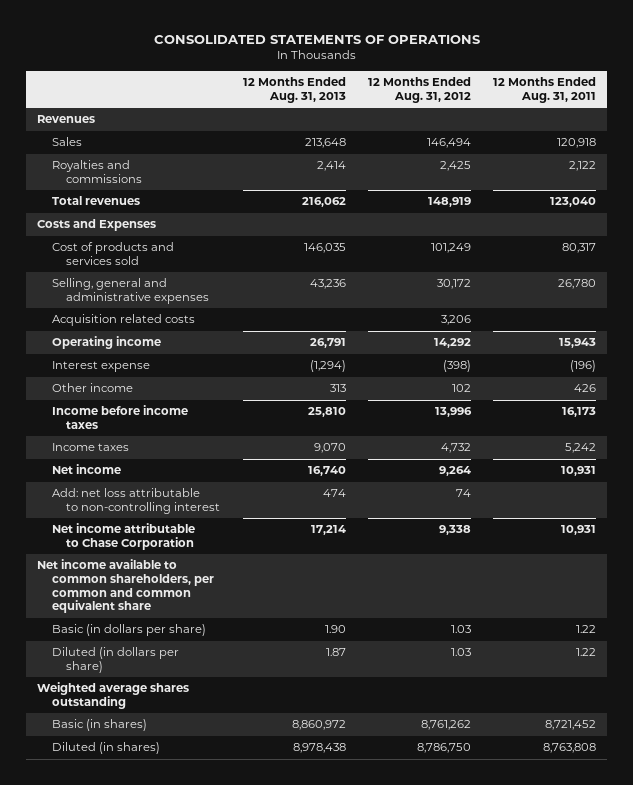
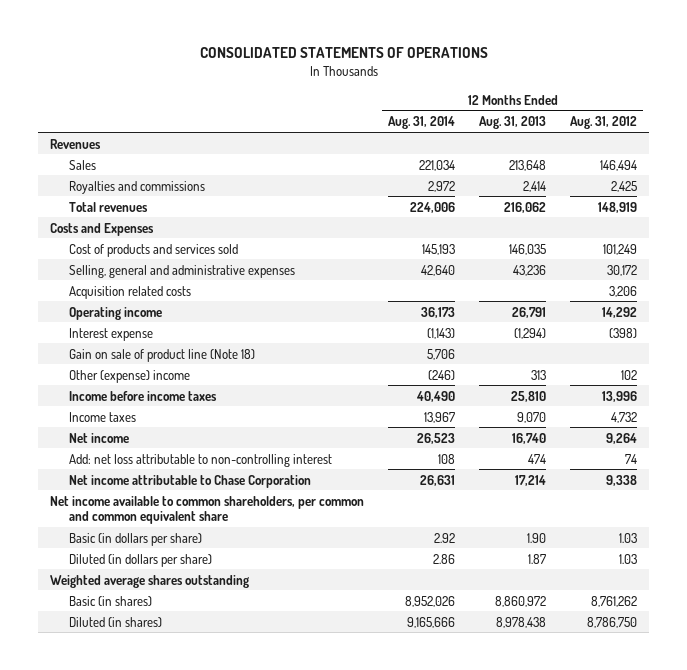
[492,77,596,104] 12 Months Ended Aug. 31, 2011 -> none
none -> [388,116,456,130] Aug. 31, 2014
none -> [69,348,256,362] Gain on sale of product line (Note 18)
[51,383,133,393] Other income -> [69,369,191,383] Other (expense) income

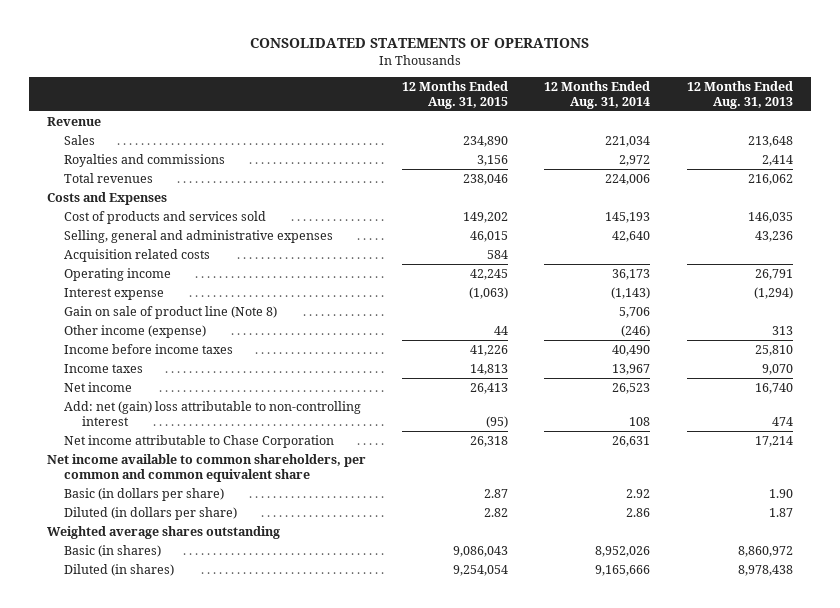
[570,116,638,130] Aug. 31, 2012 -> none
none -> [402,80,509,110] 12 Months Ended Aug. 31, 2015
[49,138,101,149] Revenues -> [46,116,101,126] Revenue
[69,348,256,362] Gain on sale of product line (Note 18) -> [64,305,278,319] Gain on sale of product line (Note 8)
[69,369,191,383] Other (expense) income -> [64,324,207,338] Other income (expense)
[69,453,333,467] Add: net loss attributable to non-controlling interest -> [64,400,362,426] Add: net (gain) loss attributable to non-controlling interest

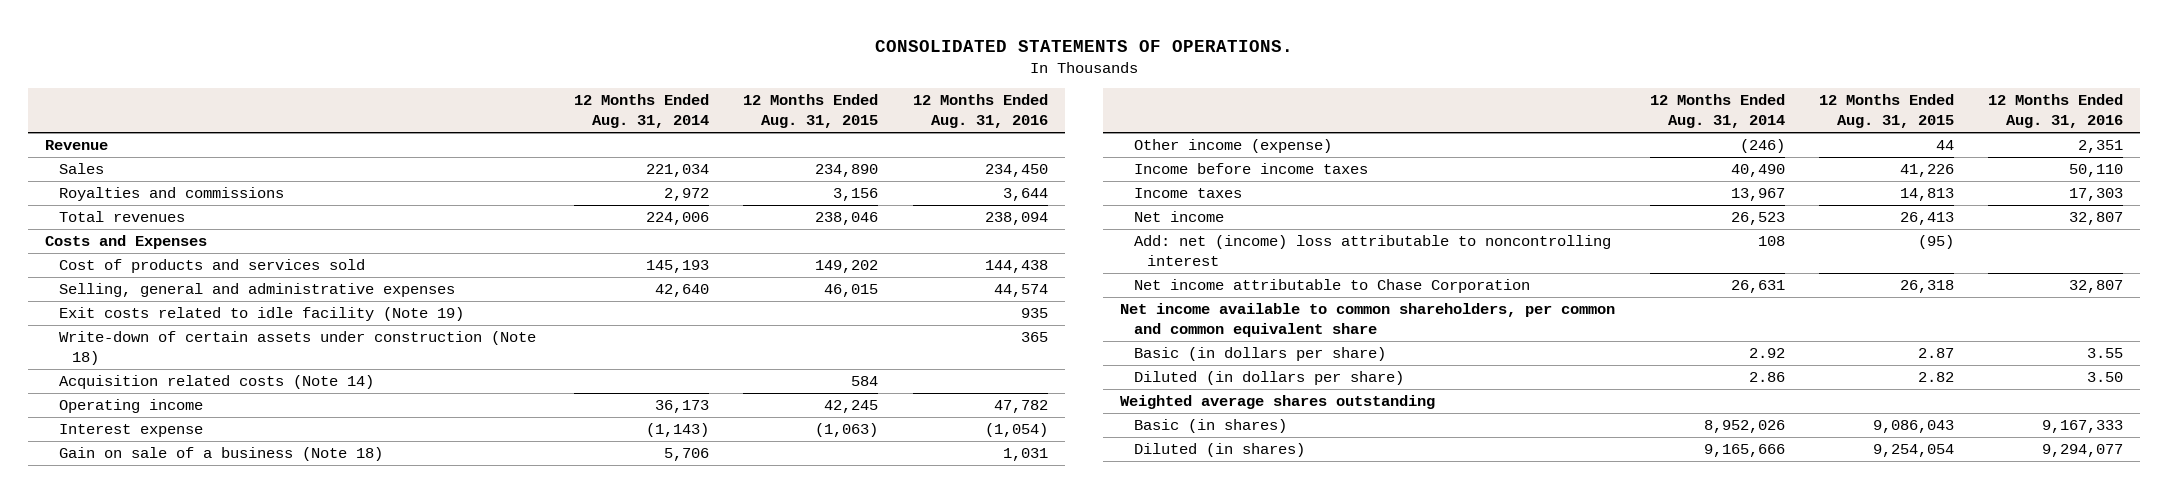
[249,38,589,49] CONSOLIDATED STATEMENTS OF OPERATIONS -> [874,39,1293,52] CONSOLIDATED STATEMENTS OF OPERATIONS.
[686,80,793,110] 12 Months Ended Aug. 31, 2013 -> none
none -> [912,94,1048,129] 12 Months Ended Aug. 31, 2016
none -> [58,307,464,322] Exit costs related to idle facility (Note 19)
none -> [58,331,536,366] Write-down of certain assets under construction (Note 18)
[64,248,211,262] Acquisition related costs -> [58,375,374,390] Acquisition related costs (Note 14)
[64,305,278,319] Gain on sale of product line (Note 8) -> [58,447,383,462] Gain on sale of a business (Note 18)
[64,400,362,426] Add: net (gain) loss attributable to non-controlling interest -> [1133,235,1611,267] Add: net (income) loss attributable to noncontrolling interest

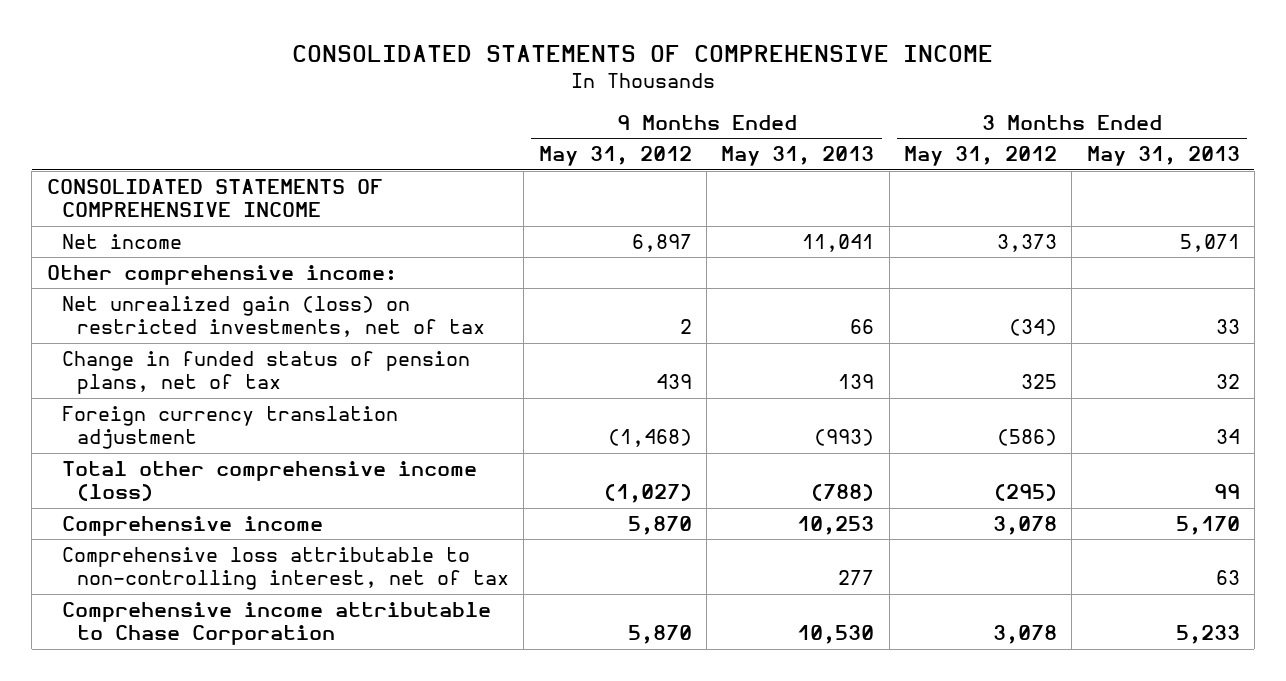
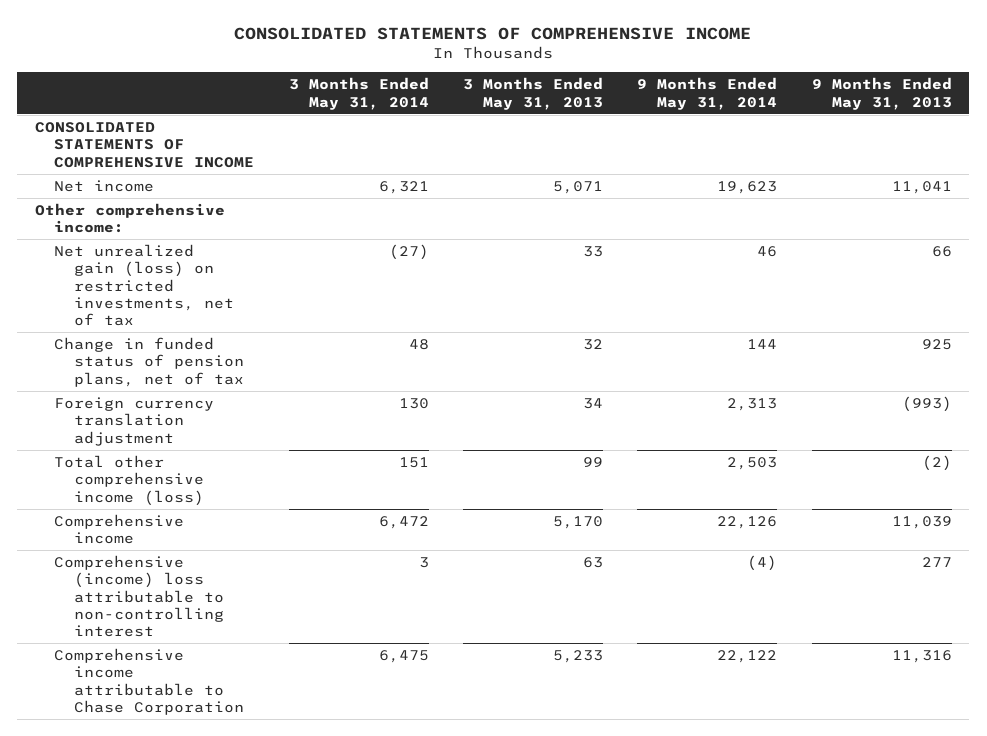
[538,146,692,167] May 31, 2012 -> none
[903,146,1057,167] May 31, 2012 -> none
none -> [288,77,429,110] 3 Months Ended May 31, 2014
none -> [637,77,778,110] 9 Months Ended May 31, 2014
[838,374,875,390] 139 -> [921,338,952,350] 925
[811,484,875,502] (788) -> [921,454,952,471] (2)
[797,516,875,536] 10,253 -> [891,515,952,529] 11,039
[61,547,510,591] Comprehensive loss attributable to non-controlling interest, net of tax -> [54,554,224,638] Comprehensive (income) loss attributable to non-controlling interest
[797,625,875,645] 10,530 -> [891,649,952,663] 11,316

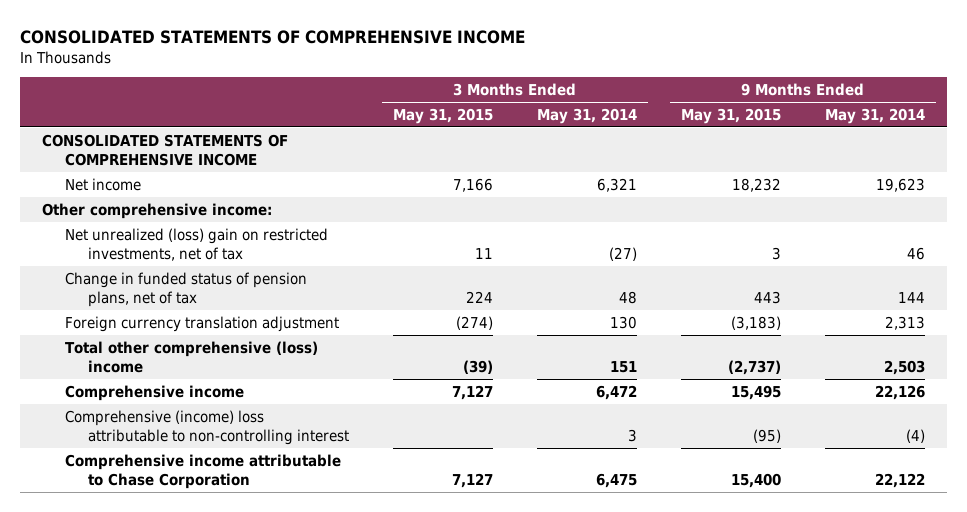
[463,77,604,110] 3 Months Ended May 31, 2013 -> none
[811,77,952,110] 9 Months Ended May 31, 2013 -> none
none -> [392,107,493,124] May 31, 2015
none -> [680,107,781,124] May 31, 2015
[54,243,234,327] Net unrealized gain (loss) on restricted investments, net of tax -> [64,227,328,261] Net unrealized (loss) gain on restricted investments, net of tax
[54,454,204,506] Total other comprehensive income (loss) -> [64,340,318,373] Total other comprehensive (loss) income

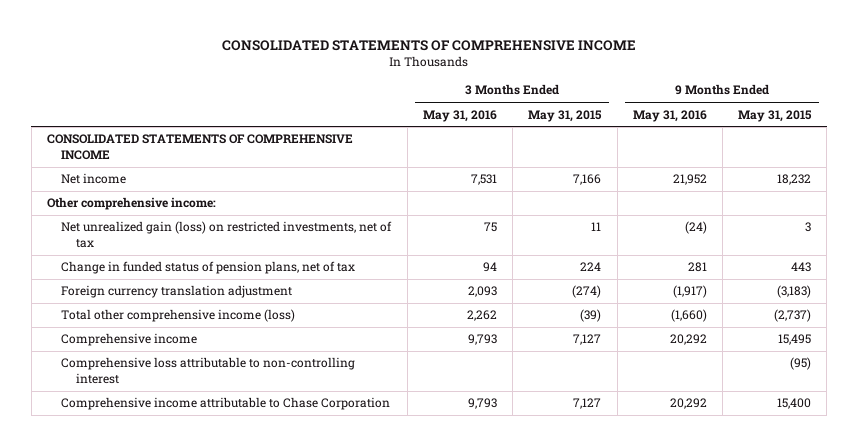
[536,107,637,124] May 31, 2014 -> none
[824,107,925,124] May 31, 2014 -> none
none -> [422,109,497,122] May 31, 2016
none -> [632,109,707,122] May 31, 2016
[64,227,328,261] Net unrealized (loss) gain on restricted investments, net of tax -> [61,221,393,248] Net unrealized gain (loss) on restricted investments, net of tax
[64,340,318,373] Total other comprehensive (loss) income -> [61,309,296,323] Total other comprehensive income (loss)
[64,409,349,445] Comprehensive (income) loss attributable to non-controlling interest -> [61,357,356,384] Comprehensive loss attributable to non-controlling interest

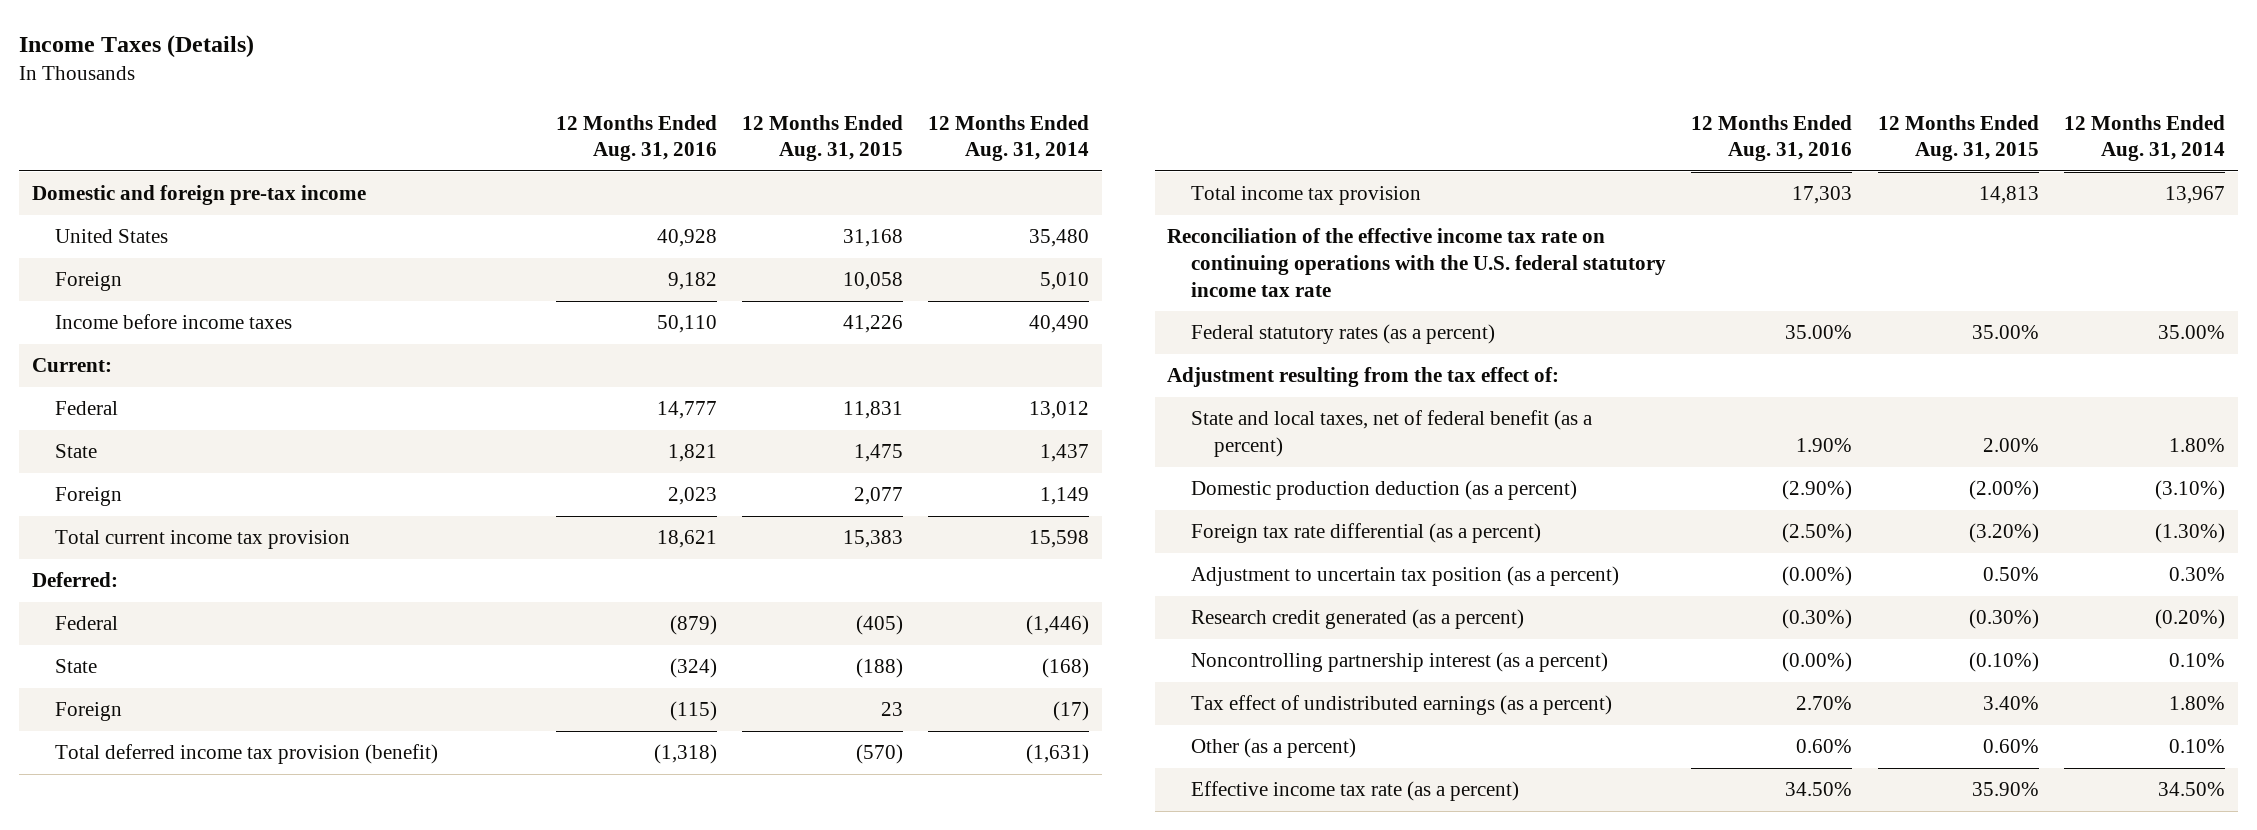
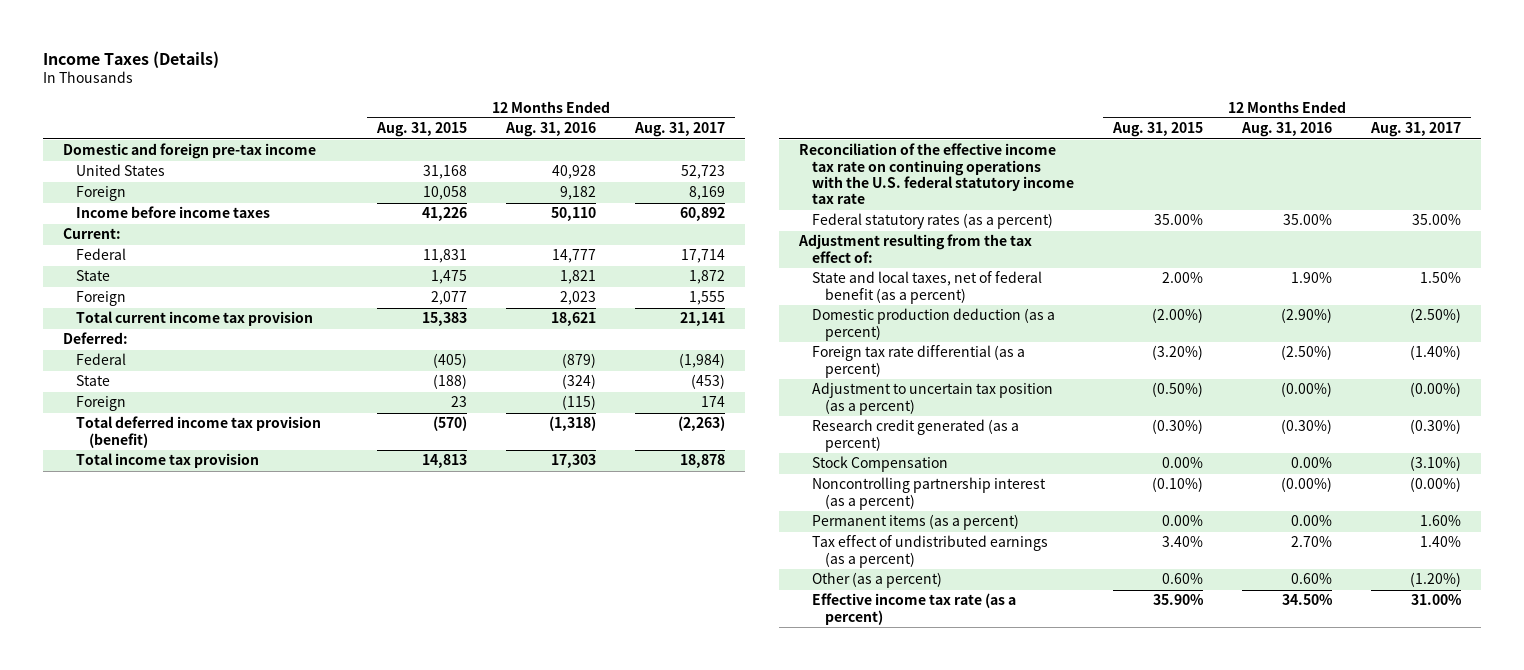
[928,114,1090,162] 12 Months Ended Aug. 31, 2014 -> none
none -> [634,122,726,138] Aug. 31, 2017
[1982,567,2039,582] 0.50% -> [1152,382,1204,398] (0.50%)
none -> [812,456,949,473] Stock Compensation
none -> [812,514,1020,531] Permanent items (as a percent)

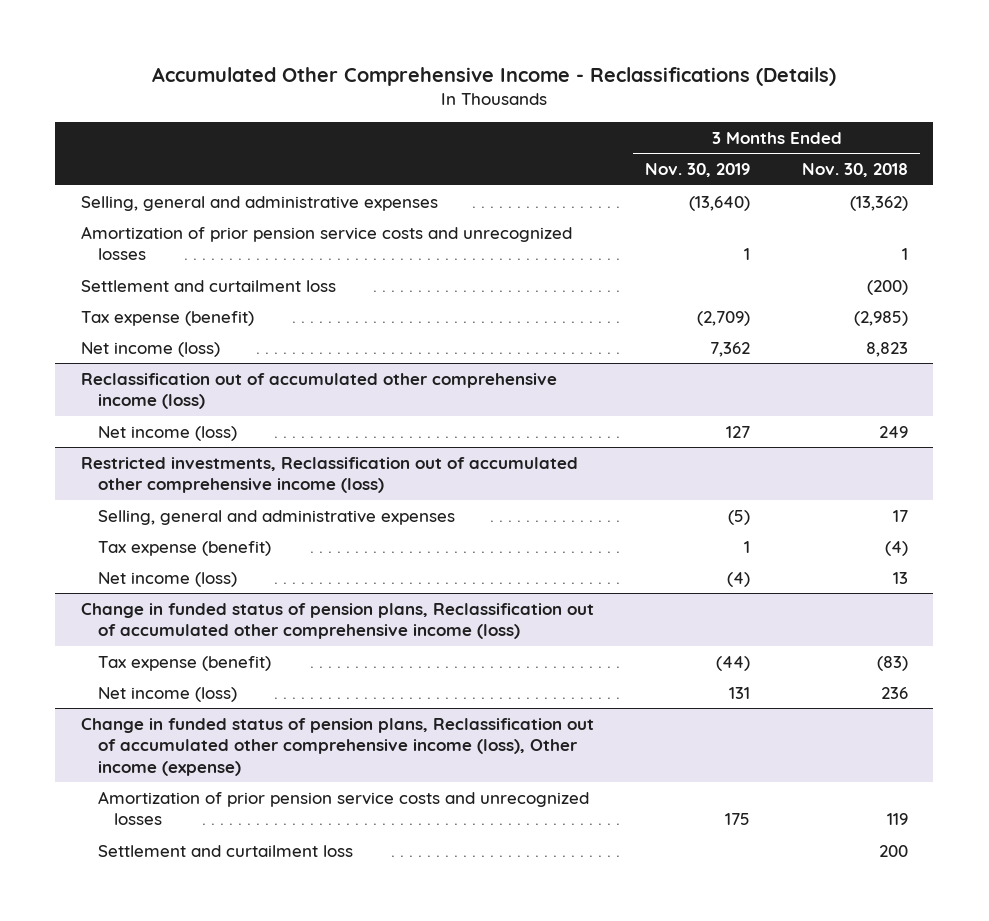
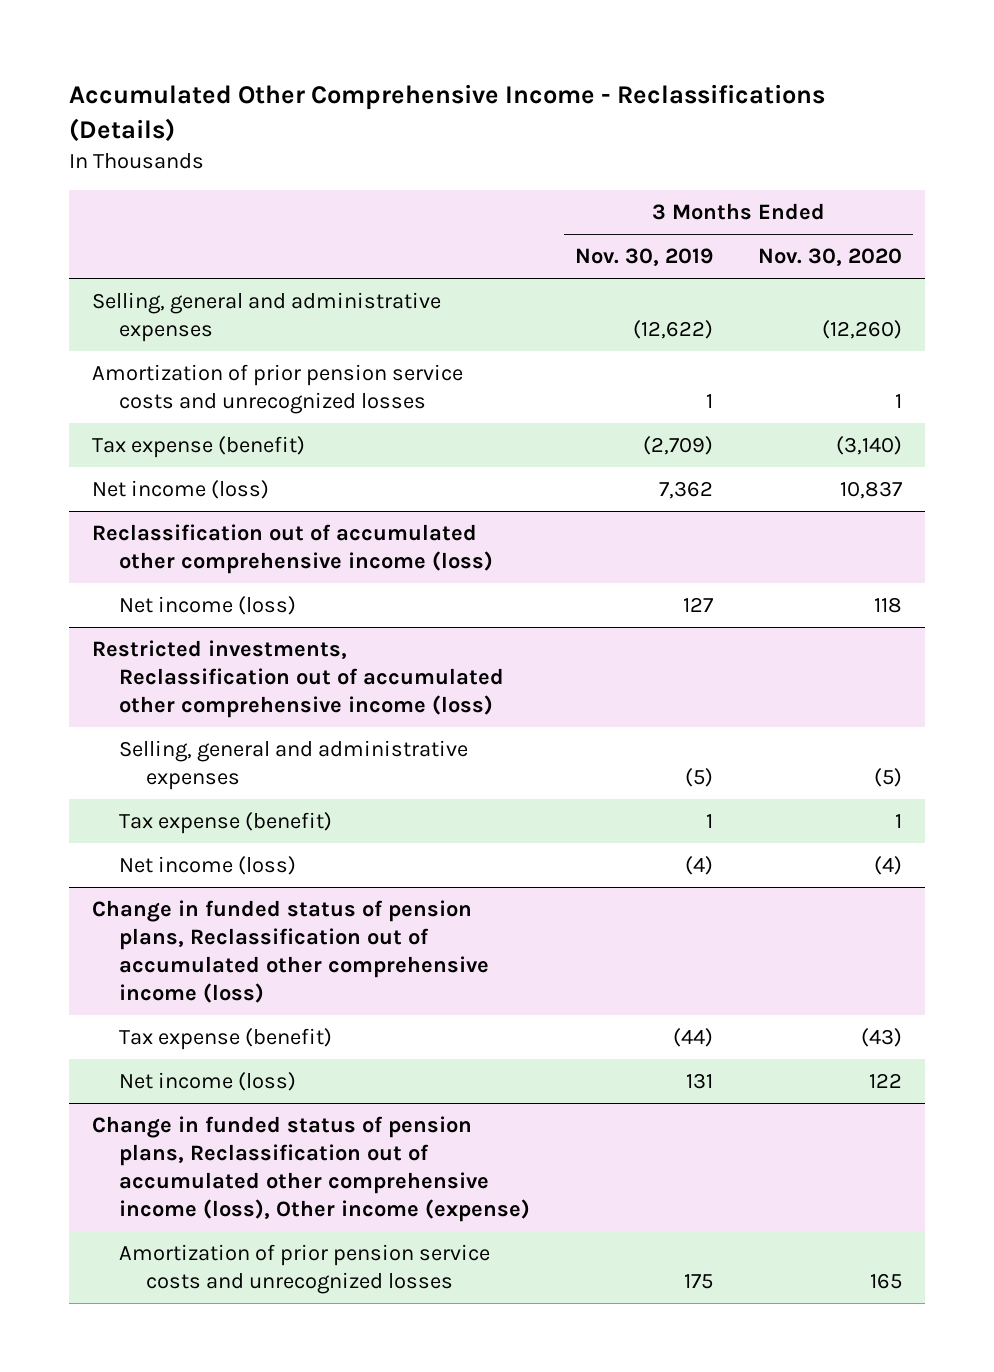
[801,163,908,178] Nov. 30, 2018 -> none
none -> [758,248,903,267] Nov. 30, 2020
[689,195,751,211] (13,640) -> [632,320,713,340] (12,622)
[81,279,337,292] Settlement and curtailment loss -> none
[97,844,353,857] Settlement and curtailment loss -> none

